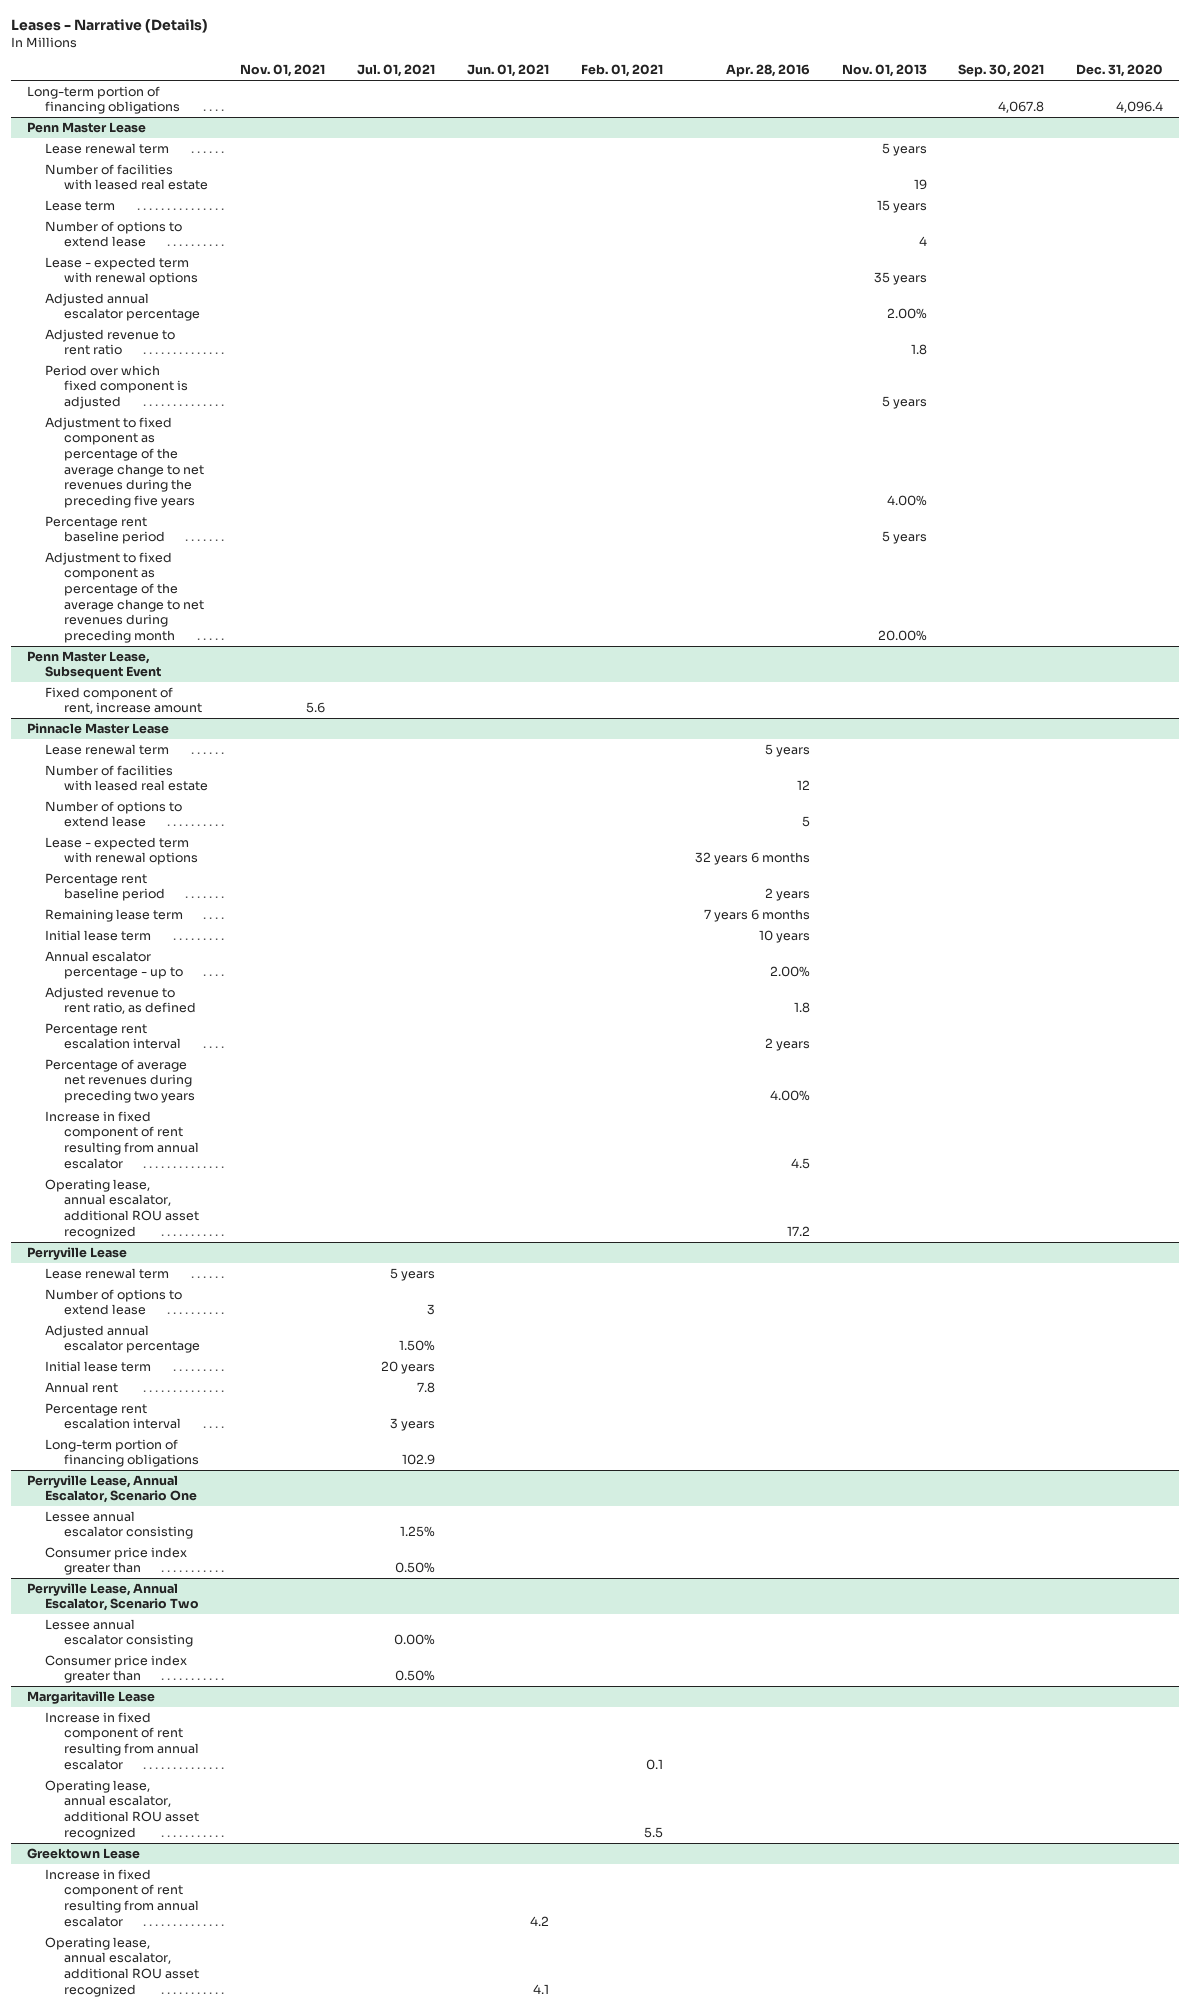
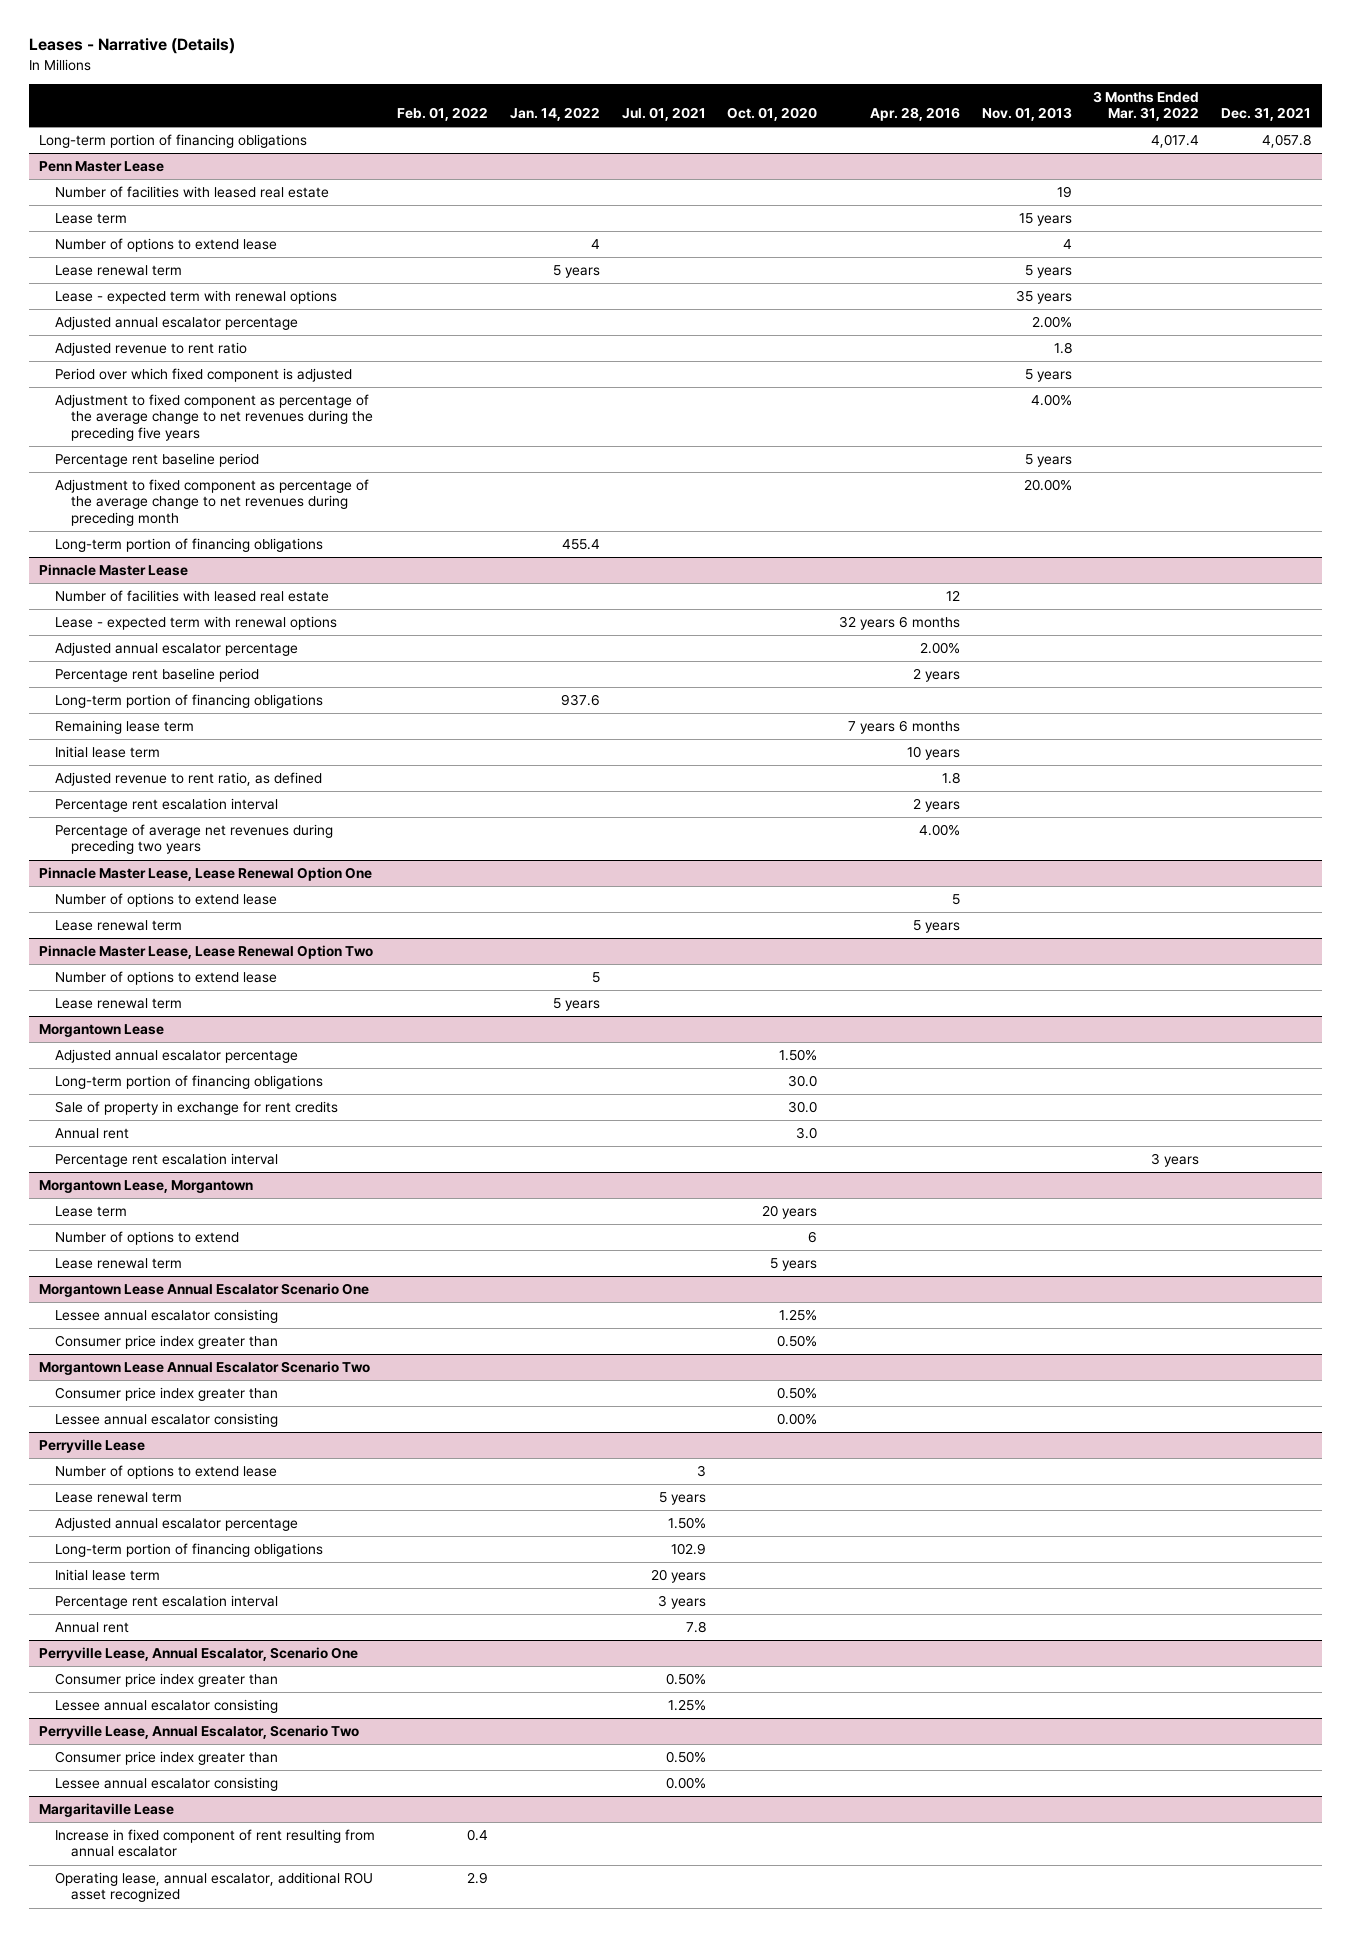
[239,64,325,78] Nov. 01, 2021 -> none
[466,64,549,78] Jun. 01, 2021 -> none
[580,64,663,78] Feb. 01, 2021 -> none
[958,64,1045,78] Sep. 30, 2021 -> none
[1076,64,1164,78] Dec. 31, 2020 -> none
none -> [397,107,489,122] Feb. 01, 2022
none -> [509,107,600,122] Jan. 14, 2022
none -> [727,107,818,122] Oct. 01, 2020
none -> [1093,90,1200,122] 3 Months Ended Mar. 31, 2022
none -> [1221,107,1312,122] Dec. 31, 2021
[45,142,170,154] Lease renewal term -> [55,265,183,277] Lease renewal term
[26,650,162,680] Penn Master Lease, Subsequent Event -> none
[45,686,202,715] Fixed component of rent, increase amount -> none
none -> [55,538,324,553] Long-term portion of financing obligations
[45,743,170,755] Lease renewal term -> none
[45,800,183,828] Number of options to extend lease -> none
none -> [55,642,299,657] Adjusted annual escalator percentage
none -> [55,694,324,709] Long-term portion of financing obligations
[45,950,183,980] Annual escalator percentage - up to -> none
[45,1110,199,1169] Increase in fixed component of rent resulting from annual escalator -> none
[45,1178,199,1239] Operating lease, annual escalator, additional ROU asset recognized -> none
none -> [39,867,373,882] Pinnacle Master Lease, Lease Renewal Option One
none -> [55,893,278,908] Number of options to extend lease
none -> [55,920,183,932] Lease renewal term
none -> [39,945,374,960] Pinnacle Master Lease, Lease Renewal Option Two
none -> [55,971,278,986] Number of options to extend lease
none -> [55,998,183,1010] Lease renewal term
none -> [39,1024,165,1038] Morgantown Lease
none -> [55,1049,299,1064] Adjusted annual escalator percentage
none -> [55,1075,324,1090] Long-term portion of financing obligations
none -> [55,1101,339,1116] Sale of property in exchange for rent credits
none -> [55,1128,130,1140] Annual rent
none -> [55,1153,279,1168] Percentage rent escalation interval
none -> [39,1180,254,1194] Morgantown Lease, Morgantown
none -> [55,1206,128,1218] Lease term
none -> [55,1231,240,1246] Number of options to extend
none -> [55,1258,183,1270] Lease renewal term
none -> [39,1283,370,1298] Morgantown Lease Annual Escalator Scenario One
none -> [55,1309,279,1324] Lessee annual escalator consisting
none -> [55,1335,279,1350] Consumer price index greater than
none -> [39,1361,371,1376] Morgantown Lease Annual Escalator Scenario Two
none -> [55,1387,279,1402] Consumer price index greater than
none -> [55,1413,279,1428] Lessee annual escalator consisting
[45,1267,170,1279] Lease renewal term -> [55,1492,183,1504] Lease renewal term
[45,1438,199,1468] Long-term portion of financing obligations -> [55,1543,324,1558] Long-term portion of financing obligations
[45,1381,119,1393] Annual rent -> [55,1622,130,1634] Annual rent
[45,1510,193,1540] Lessee annual escalator consisting -> [55,1699,279,1714] Lessee annual escalator consisting
[45,1618,193,1648] Lessee annual escalator consisting -> [55,1777,279,1792] Lessee annual escalator consisting
[26,1847,140,1859] Greektown Lease -> none
[45,1868,199,1927] Increase in fixed component of rent resulting from annual escalator -> none
[45,1936,199,1997] Operating lease, annual escalator, additional ROU asset recognized -> none

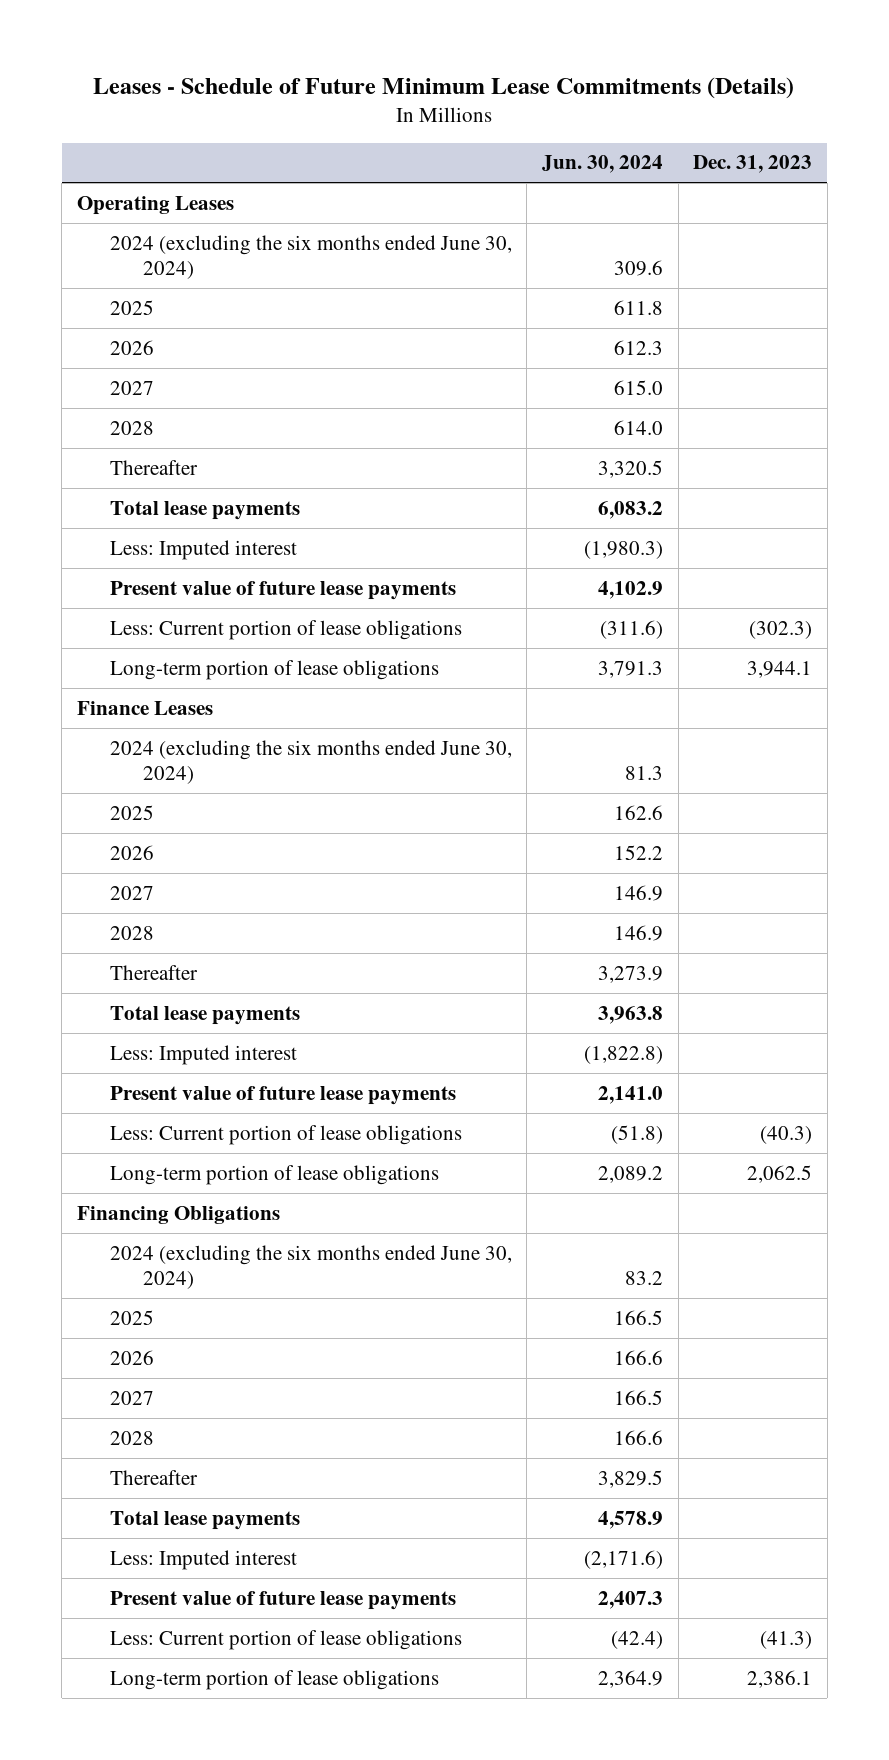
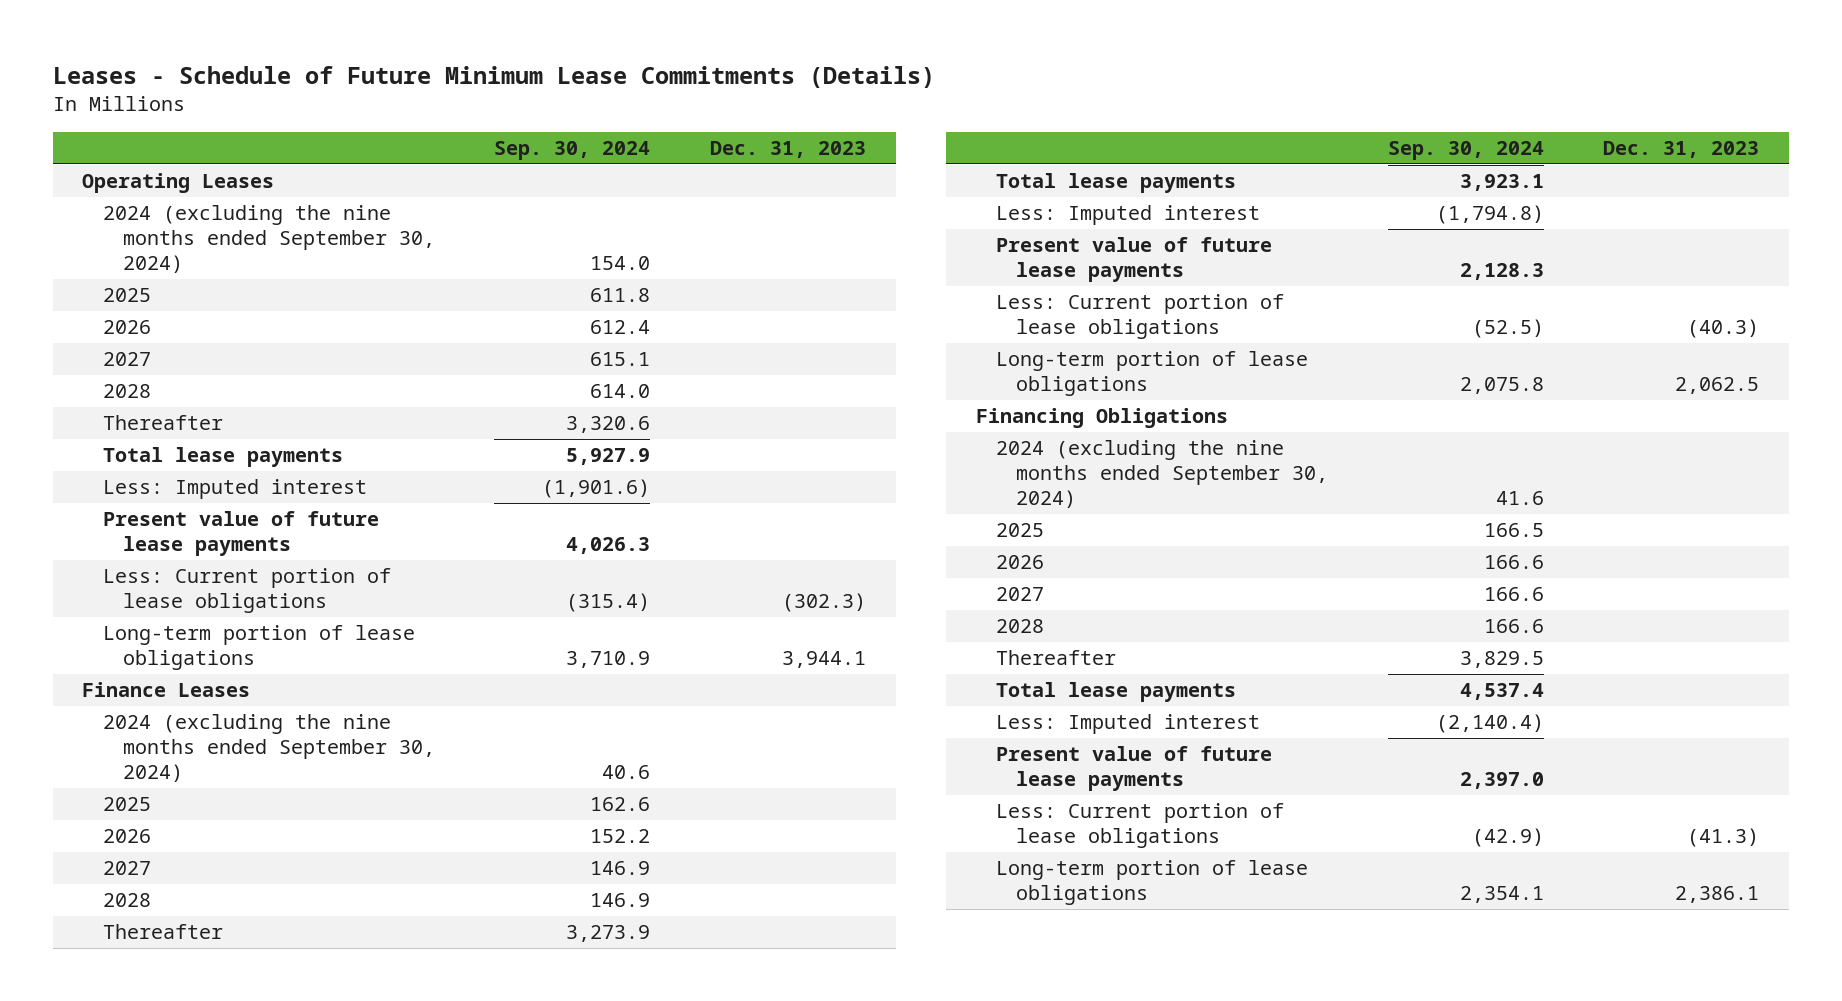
[542,155,664,174] Jun. 30, 2024 -> none
none -> [494,140,651,160] Sep. 30, 2024
[109,234,512,280] 2024 (excluding the six months ended June 30, 2024) -> [102,205,436,274] 2024 (excluding the nine months ended September 30, 2024)
[109,739,512,785] 2024 (excluding the six months ended June 30, 2024) -> [102,714,436,783] 2024 (excluding the nine months ended September 30, 2024)
[109,1244,512,1290] 2024 (excluding the six months ended June 30, 2024) -> [996,440,1329,509] 2024 (excluding the nine months ended September 30, 2024)

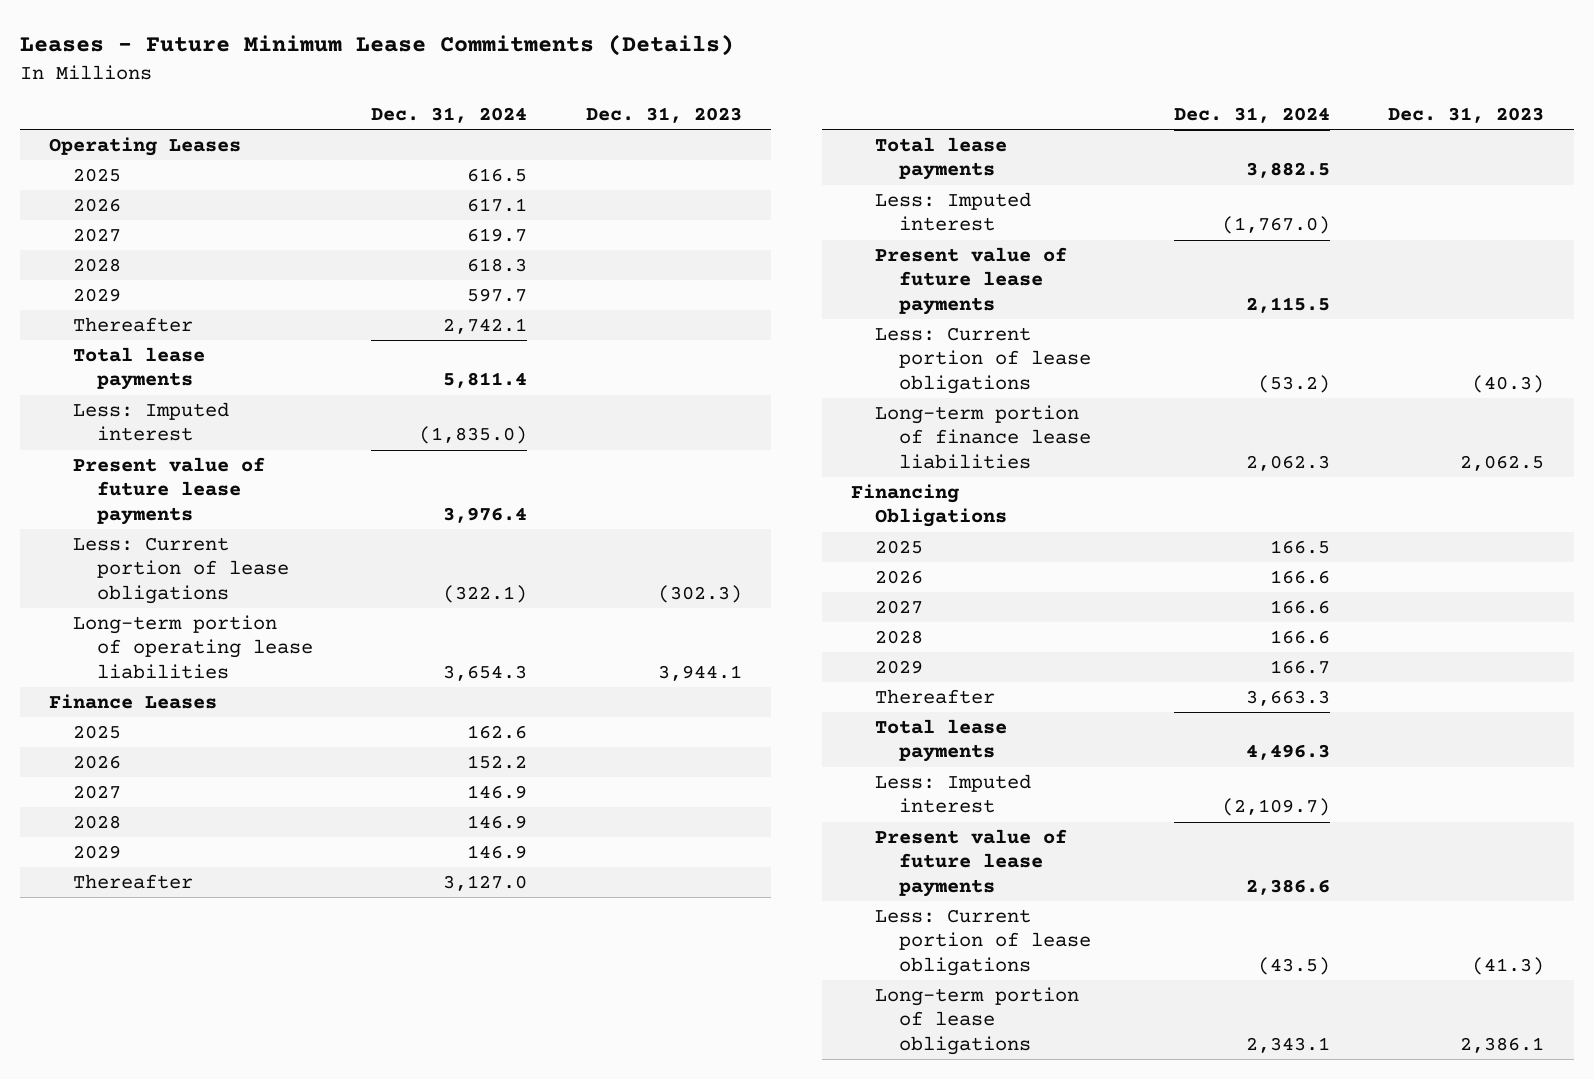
[52,66,935,89] Leases - Schedule of Future Minimum Lease Commitments (Details) -> [19,34,734,57] Leases - Future Minimum Lease Commitments (Details)
[494,140,651,160] Sep. 30, 2024 -> none
none -> [371,106,528,123] Dec. 31, 2024
[102,205,436,274] 2024 (excluding the nine months ended September 30, 2024) -> none
none -> [72,287,121,302] 2029
[102,625,415,671] Long-term portion of lease obligations -> [72,614,313,680] Long-term portion of operating lease liabilities
[102,714,436,783] 2024 (excluding the nine months ended September 30, 2024) -> none
none -> [72,844,121,859] 2029
[996,351,1309,397] Long-term portion of lease obligations -> [875,404,1092,470] Long-term portion of finance lease liabilities
[996,440,1329,509] 2024 (excluding the nine months ended September 30, 2024) -> none
none -> [875,659,924,674] 2029

